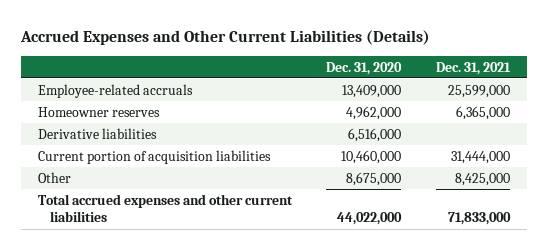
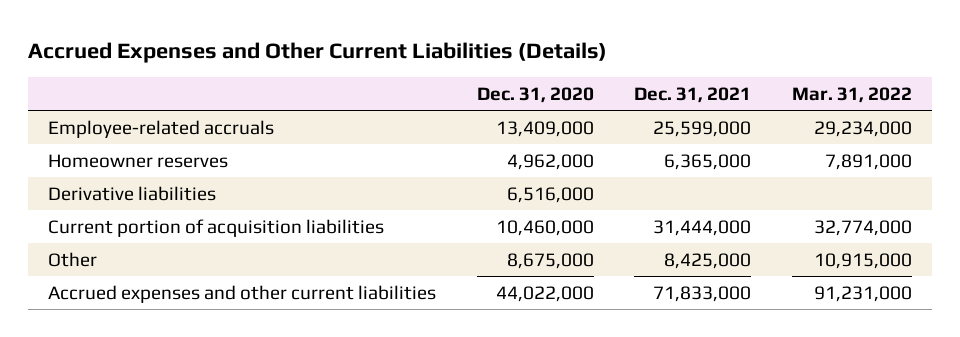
none -> [791,86,912,103] Mar. 31, 2022
[37,193,293,223] Total accrued expenses and other current liabilities -> [48,284,437,303] Accrued expenses and other current liabilities

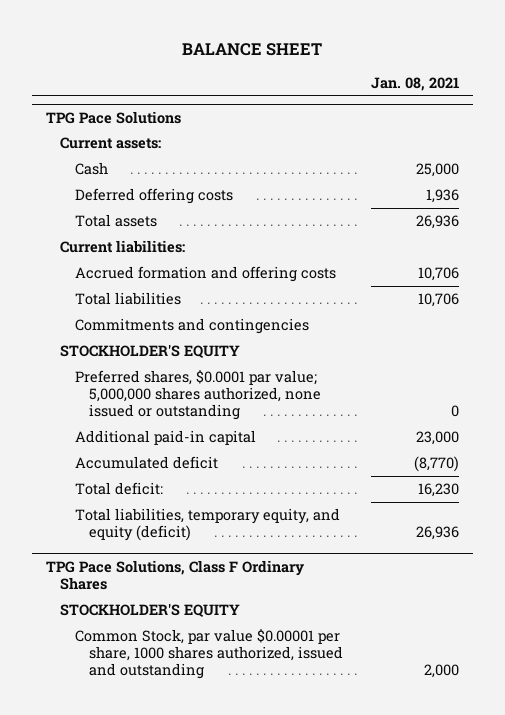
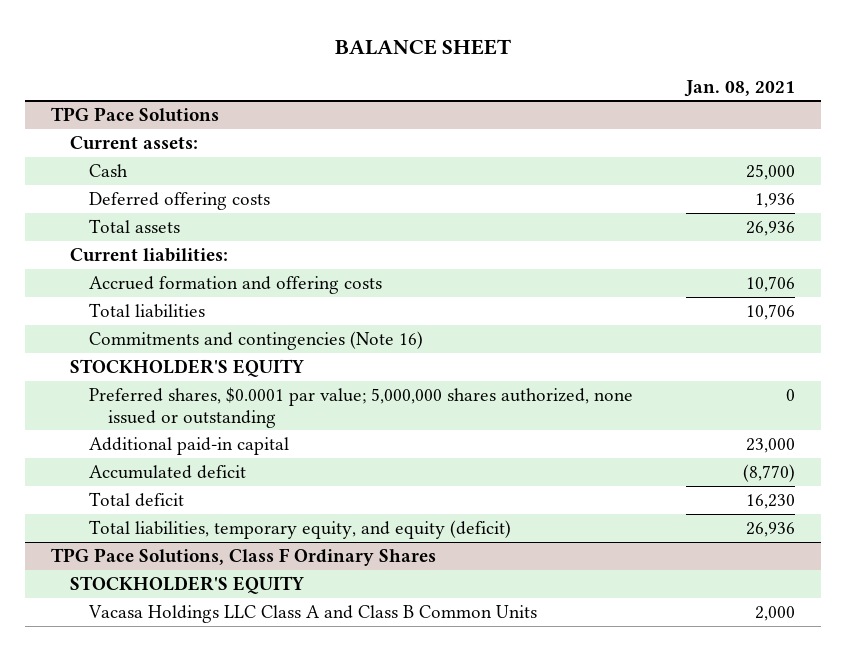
[74,318,309,335] Commitments and contingencies -> [88,330,423,350] Commitments and contingencies (Note 16)
[74,482,163,496] Total deficit: -> [88,491,184,507] Total deficit
[74,629,343,680] Common Stock, par value $0.00001 per share, 1000 shares authorized, issued and outstanding -> [87,604,537,623] Vacasa Holdings LLC Class A and Class B Common Units

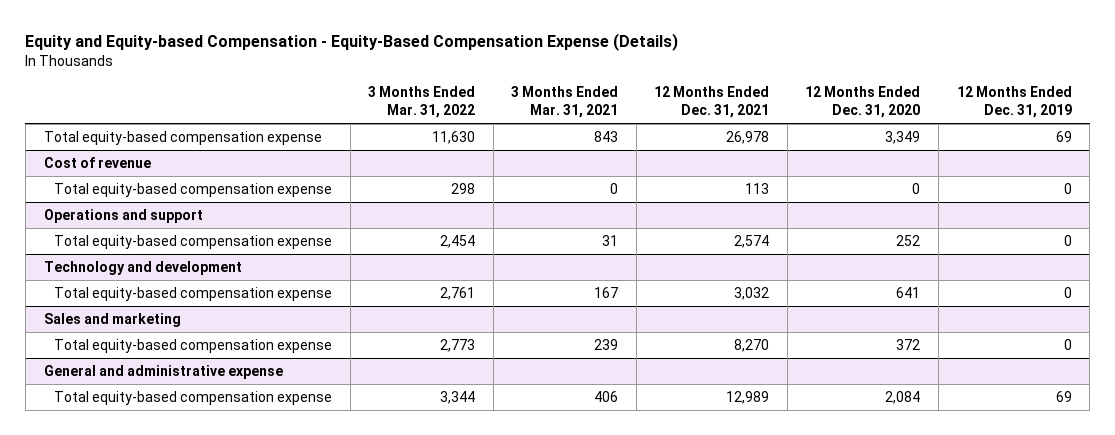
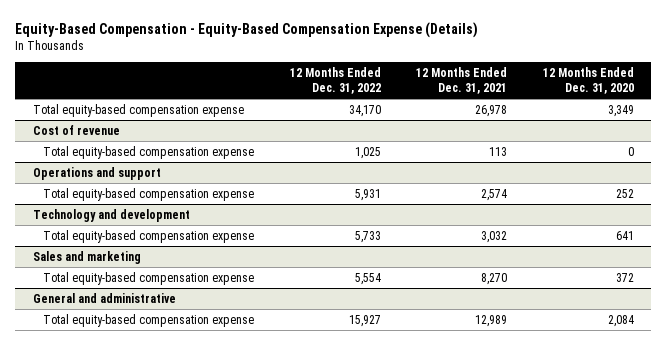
[25,33,679,52] Equity and Equity-based Compensation - Equity-Based Compensation Expense (Details) -> [15,21,479,38] Equity-Based Compensation - Equity-Based Compensation Expense (Details)
[368,86,476,119] 3 Months Ended Mar. 31, 2022 -> none
[511,86,619,119] 3 Months Ended Mar. 31, 2021 -> none
[956,86,1072,119] 12 Months Ended Dec. 31, 2019 -> none
none -> [289,66,381,95] 12 Months Ended Dec. 31, 2022
[43,364,283,379] General and administrative expense -> [32,292,176,303] General and administrative

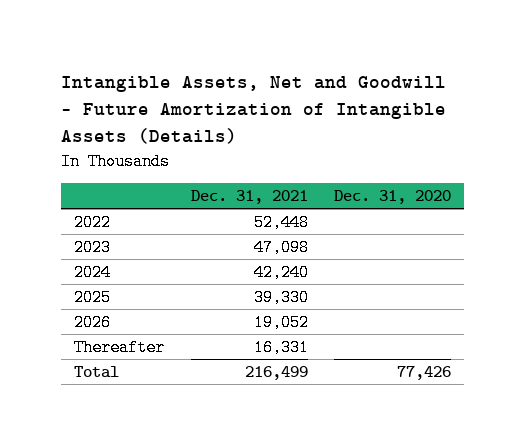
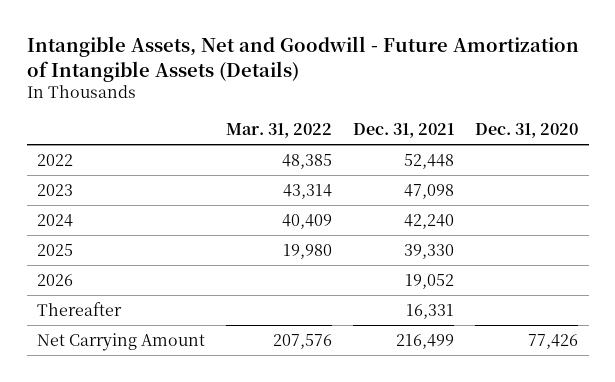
none -> [226,123,333,139] Mar. 31, 2022
[74,365,120,378] Total -> [37,332,206,351] Net Carrying Amount

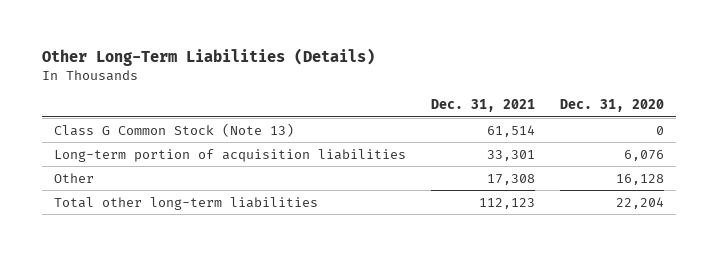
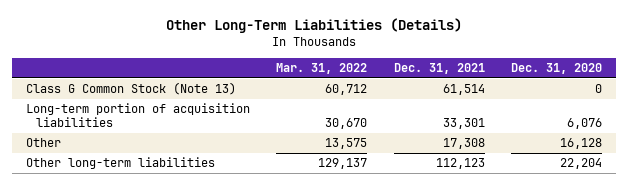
none -> [276,63,368,75] Mar. 31, 2022
[54,196,319,210] Total other long-term liabilities -> [25,157,215,170] Other long-term liabilities

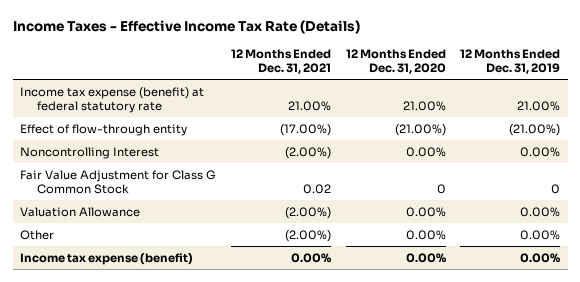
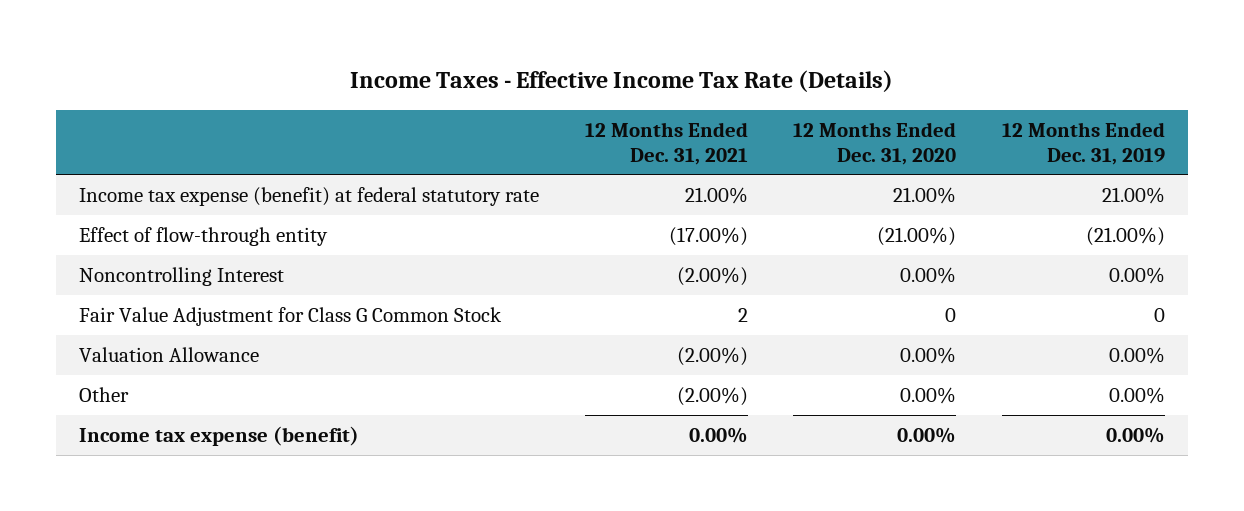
[302,183,331,194] 0.02 -> [737,308,748,323] 2

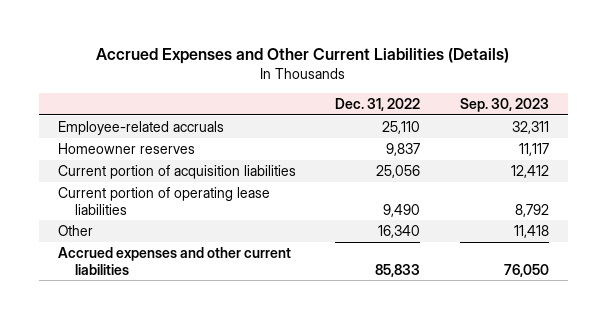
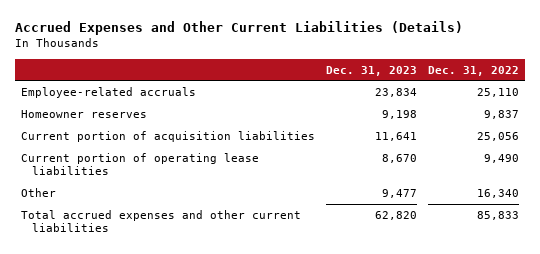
[459,98,549,113] Sep. 30, 2023 -> none
none -> [325,65,417,76] Dec. 31, 2023
[58,246,292,275] Accrued expenses and other current liabilities -> [20,209,301,233] Total accrued expenses and other current liabilities

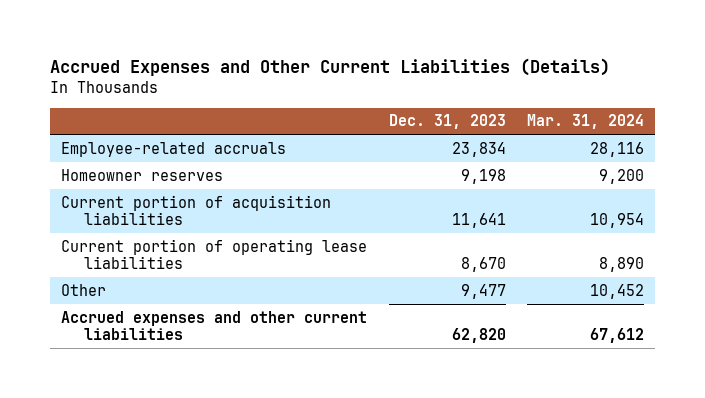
[428,65,520,76] Dec. 31, 2022 -> none
none -> [527,114,645,130] Mar. 31, 2024
[20,209,301,233] Total accrued expenses and other current liabilities -> [60,310,367,341] Accrued expenses and other current liabilities

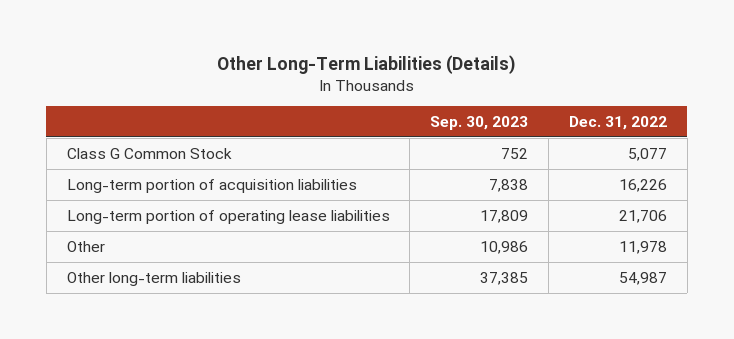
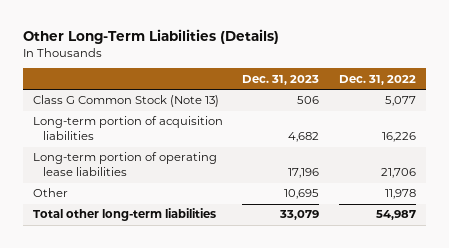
[430,116,529,131] Sep. 30, 2023 -> none
none -> [242,74,320,85] Dec. 31, 2023
[66,147,232,159] Class G Common Stock -> [32,95,219,108] Class G Common Stock (Note 13)
[66,271,241,286] Other long-term liabilities -> [32,208,216,222] Total other long-term liabilities

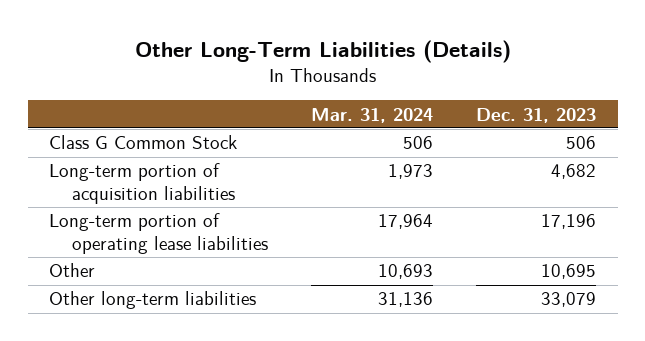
[339,74,417,85] Dec. 31, 2022 -> none
none -> [310,107,433,123] Mar. 31, 2024
[32,95,219,108] Class G Common Stock (Note 13) -> [49,135,238,150] Class G Common Stock
[32,208,216,222] Total other long-term liabilities -> [49,291,257,310] Other long-term liabilities

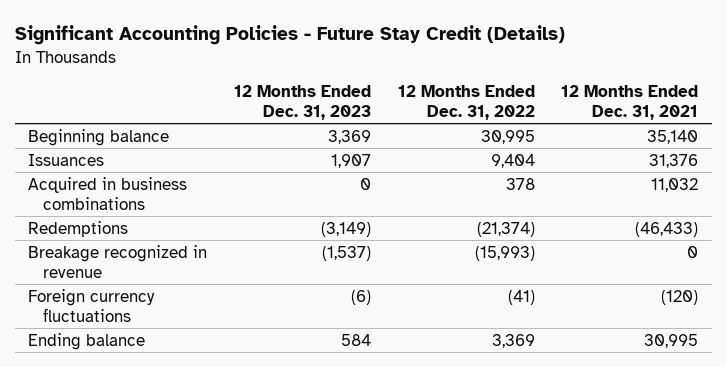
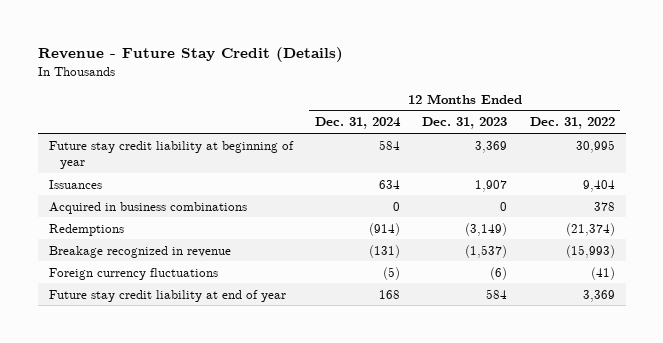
[14,25,565,46] Significant Accounting Policies - Future Stay Credit (Details) -> [37,46,343,62] Revenue - Future Stay Credit (Details)
[561,84,699,120] 12 Months Ended Dec. 31, 2021 -> none
none -> [315,117,402,130] Dec. 31, 2024
[27,128,169,146] Beginning balance -> [48,140,294,169] Future stay credit liability at beginning of year
[27,332,145,350] Ending balance -> [48,289,286,302] Future stay credit liability at end of year

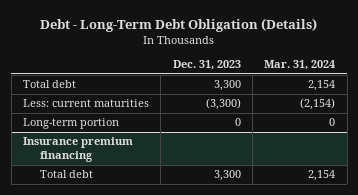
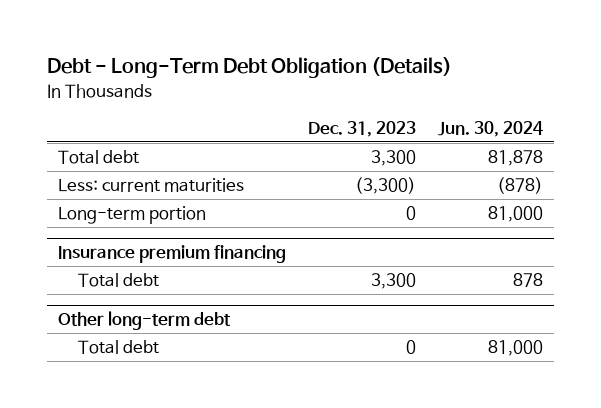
[264,60,336,71] Mar. 31, 2024 -> none
none -> [438,120,544,137] Jun. 30, 2024
none -> [57,311,231,331] Other long-term debt
none -> [78,340,160,355] Total debt

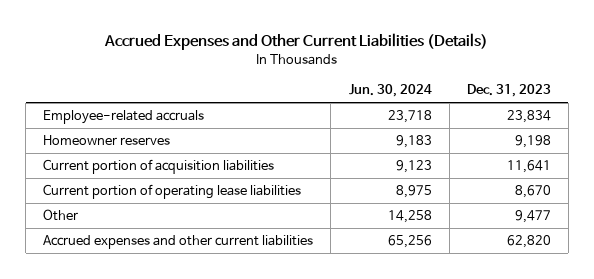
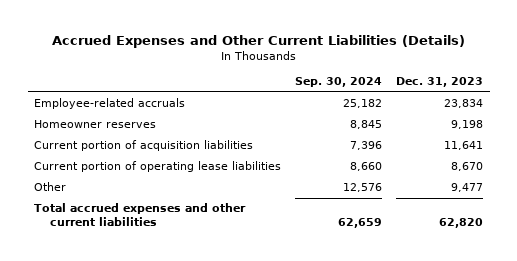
[348,84,432,98] Jun. 30, 2024 -> none
none -> [295,77,383,88] Sep. 30, 2024
[43,235,314,250] Accrued expenses and other current liabilities -> [34,203,247,227] Total accrued expenses and other current liabilities

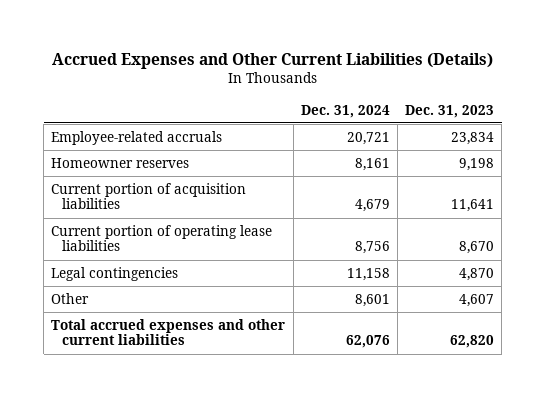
[295,77,383,88] Sep. 30, 2024 -> none
none -> [300,104,390,118] Dec. 31, 2024
none -> [51,266,179,281] Legal contingencies
[450,183,483,193] 9,477 -> [459,293,495,307] 4,607

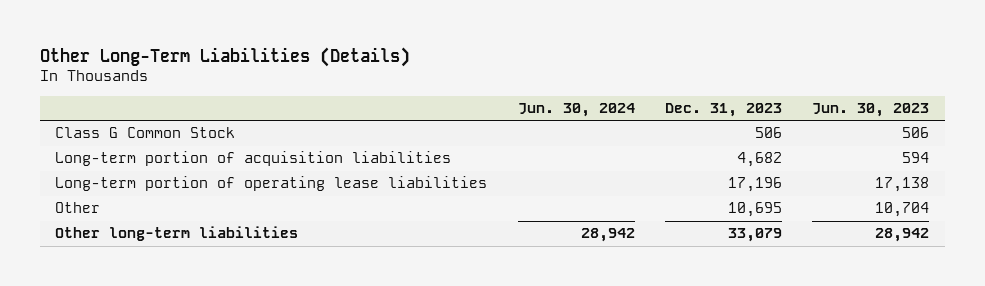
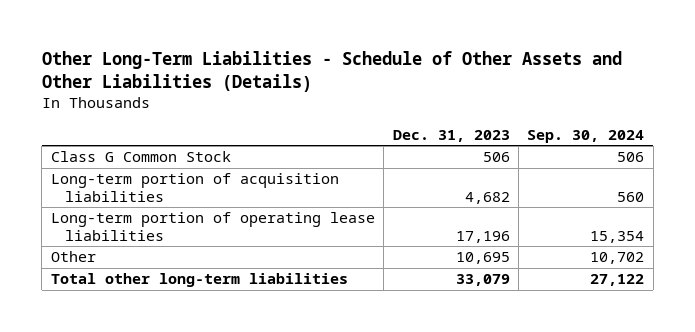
[39,47,410,68] Other Long-Term Liabilities (Details) -> [41,51,622,93] Other Long-Term Liabilities - Schedule of Other Assets and Other Liabilities (Details)
[517,102,635,117] Jun. 30, 2024 -> none
[812,102,930,117] Jun. 30, 2023 -> none
none -> [527,129,645,143] Sep. 30, 2024
[55,226,299,242] Other long-term liabilities -> [50,273,348,288] Total other long-term liabilities

